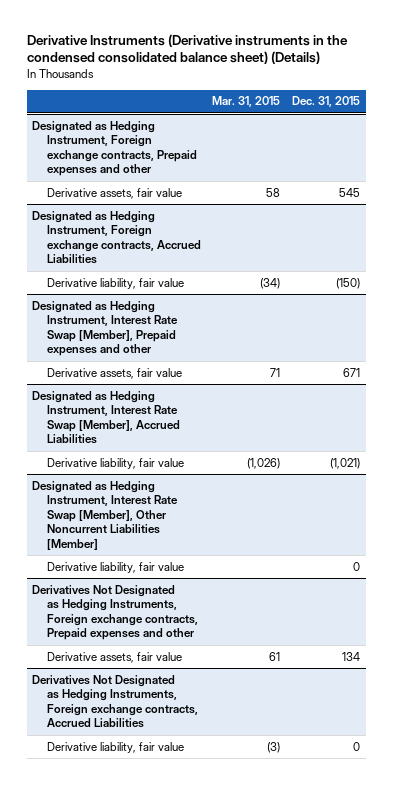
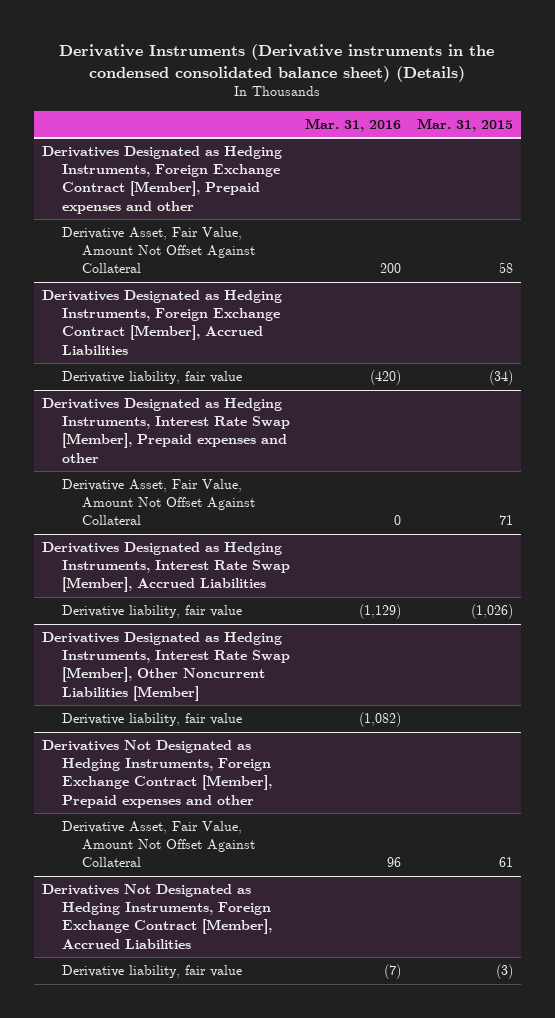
[292,96,361,108] Dec. 31, 2015 -> none
none -> [305,117,402,132] Mar. 31, 2016
[32,120,197,177] Designated as Hedging Instrument, Foreign exchange contracts, Prepaid expenses and other -> [41,146,282,214] Derivatives Designated as Hedging Instruments, Foreign Exchange Contract [Member], Prepaid expenses and other
[46,187,182,199] Derivative assets, fair value -> [61,227,255,274] Derivative Asset, Fair Value, Amount Not Offset Against Collateral
[32,210,201,265] Designated as Hedging Instrument, Foreign exchange contracts, Accrued Liabilities -> [41,290,282,355] Derivatives Designated as Hedging Instruments, Foreign Exchange Contract [Member], Accrued Liabilities
[32,300,178,357] Designated as Hedging Instrument, Interest Rate Swap [Member], Prepaid expenses and other -> [41,398,290,463] Derivatives Designated as Hedging Instruments, Interest Rate Swap [Member], Prepaid expenses and other
[46,367,182,379] Derivative assets, fair value -> [61,479,255,526] Derivative Asset, Fair Value, Amount Not Offset Against Collateral
[32,390,180,445] Designated as Hedging Instrument, Interest Rate Swap [Member], Accrued Liabilities -> [41,542,290,593] Derivatives Designated as Hedging Instruments, Interest Rate Swap [Member], Accrued Liabilities
[32,480,178,550] Designated as Hedging Instrument, Interest Rate Swap [Member], Other Noncurrent Liabilities [Member] -> [41,632,290,701] Derivatives Designated as Hedging Instruments, Interest Rate Swap [Member], Other Noncurrent Liabilities [Member]
[32,584,198,641] Derivatives Not Designated as Hedging Instruments, Foreign exchange contracts, Prepaid expenses and other -> [41,740,272,808] Derivatives Not Designated as Hedging Instruments, Foreign Exchange Contract [Member], Prepaid expenses and other
[46,651,182,663] Derivative assets, fair value -> [61,821,255,868] Derivative Asset, Fair Value, Amount Not Offset Against Collateral
[32,674,198,729] Derivatives Not Designated as Hedging Instruments, Foreign exchange contracts, Accrued Liabilities -> [41,884,272,949] Derivatives Not Designated as Hedging Instruments, Foreign Exchange Contract [Member], Accrued Liabilities

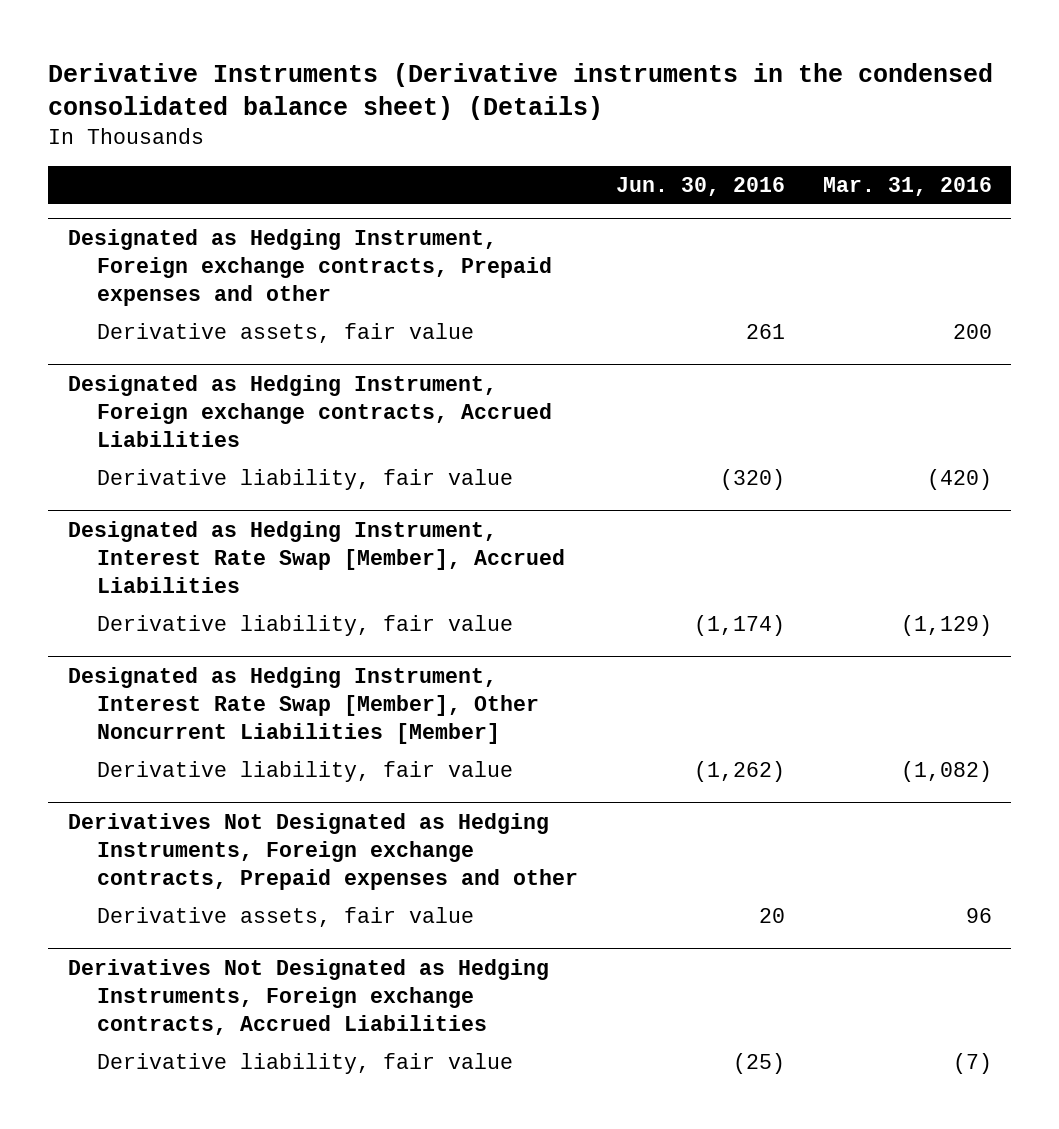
[416,117,513,132] Mar. 31, 2015 -> none
none -> [615,177,785,197] Jun. 30, 2016
[41,146,282,214] Derivatives Designated as Hedging Instruments, Foreign Exchange Contract [Member], Prepaid expenses and other -> [67,229,552,306] Designated as Hedging Instrument, Foreign exchange contracts, Prepaid expenses and other
[61,227,255,274] Derivative Asset, Fair Value, Amount Not Offset Against Collateral -> [96,323,474,344] Derivative assets, fair value
[41,290,282,355] Derivatives Designated as Hedging Instruments, Foreign Exchange Contract [Member], Accrued Liabilities -> [67,375,552,447] Designated as Hedging Instrument, Foreign exchange contracts, Accrued Liabilities
[41,398,290,463] Derivatives Designated as Hedging Instruments, Interest Rate Swap [Member], Prepaid expenses and other -> none
[61,479,255,526] Derivative Asset, Fair Value, Amount Not Offset Against Collateral -> none
[41,542,290,593] Derivatives Designated as Hedging Instruments, Interest Rate Swap [Member], Accrued Liabilities -> [67,521,565,593] Designated as Hedging Instrument, Interest Rate Swap [Member], Accrued Liabilities
[41,632,290,701] Derivatives Designated as Hedging Instruments, Interest Rate Swap [Member], Other Noncurrent Liabilities [Member] -> [67,667,539,744] Designated as Hedging Instrument, Interest Rate Swap [Member], Other Noncurrent Liabilities [Member]
[41,740,272,808] Derivatives Not Designated as Hedging Instruments, Foreign Exchange Contract [Member], Prepaid expenses and other -> [67,813,578,890] Derivatives Not Designated as Hedging Instruments, Foreign exchange contracts, Prepaid expenses and other
[61,821,255,868] Derivative Asset, Fair Value, Amount Not Offset Against Collateral -> [96,907,474,928] Derivative assets, fair value
[41,884,272,949] Derivatives Not Designated as Hedging Instruments, Foreign Exchange Contract [Member], Accrued Liabilities -> [67,959,549,1035] Derivatives Not Designated as Hedging Instruments, Foreign exchange contracts, Accrued Liabilities

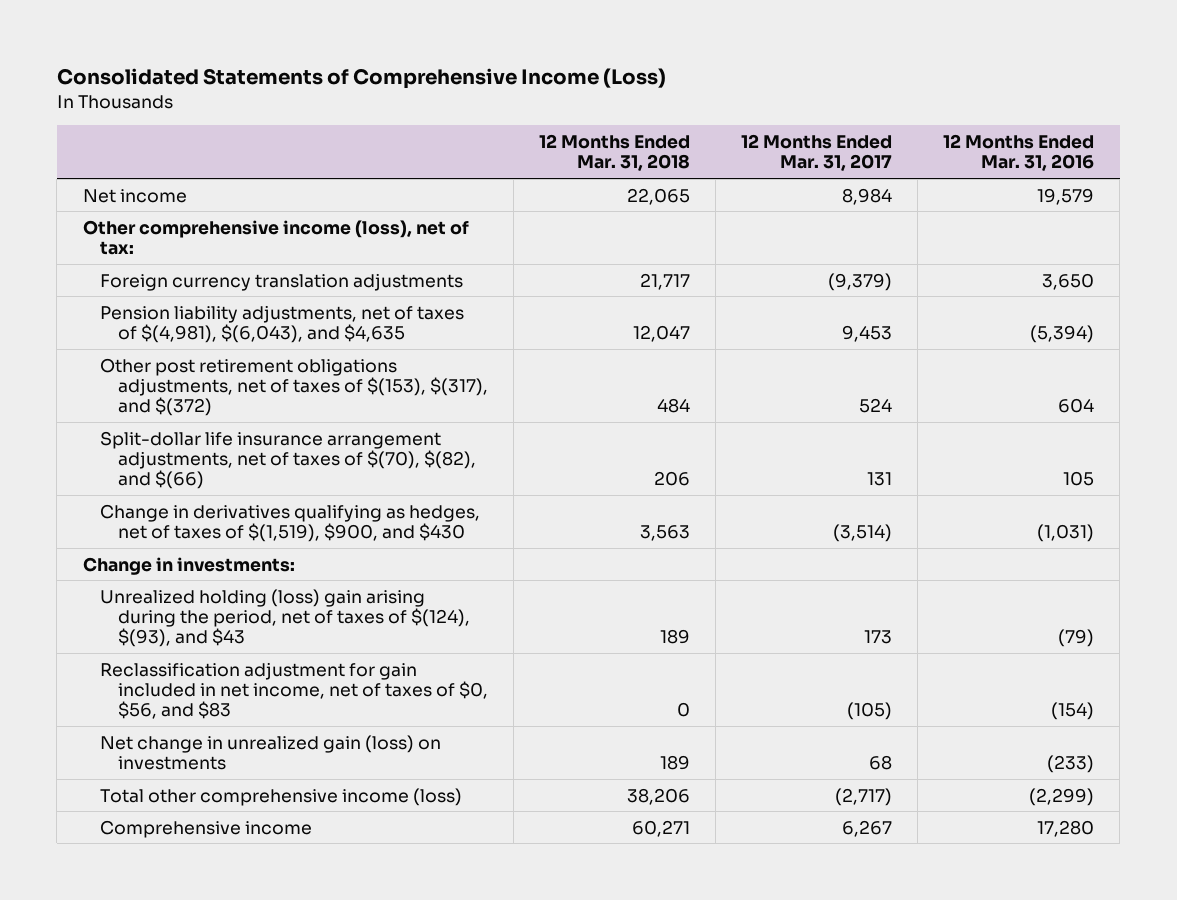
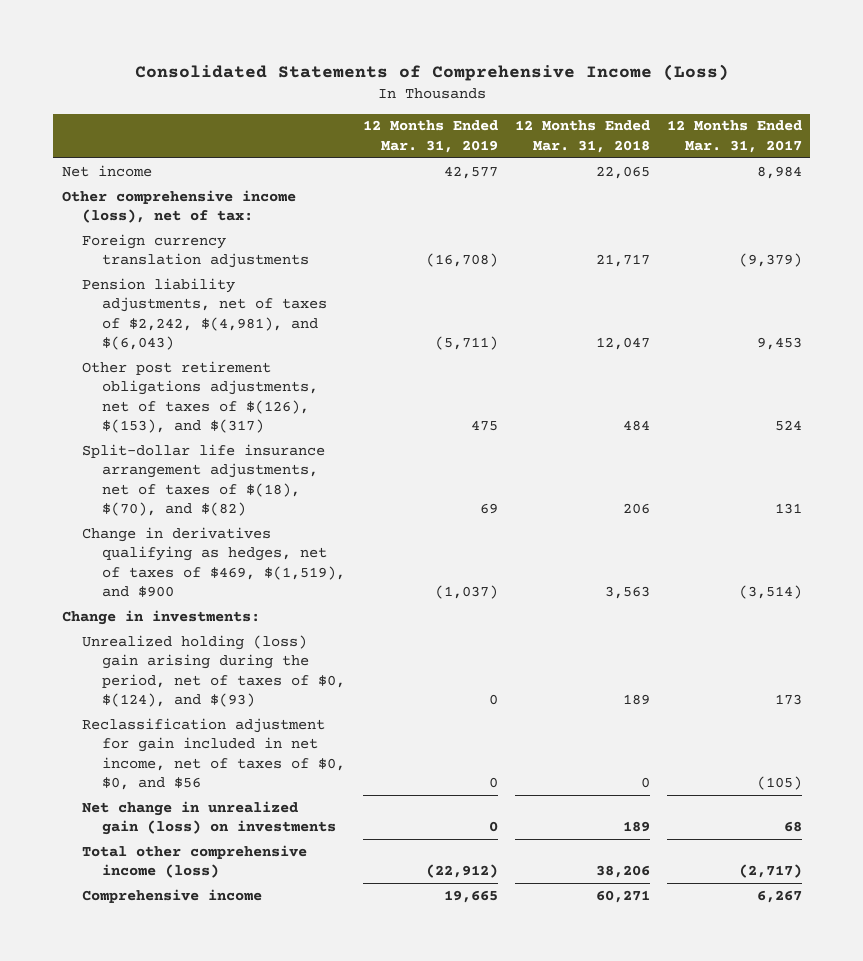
[943,133,1095,172] 12 Months Ended Mar. 31, 2016 -> none
none -> [362,120,498,153] 12 Months Ended Mar. 31, 2019
[100,304,465,343] Pension liability adjustments, net of taxes of $(4,981), $(6,043), and $4,635 -> [81,277,328,350] Pension liability adjustments, net of taxes of $2,242, $(4,981), and $(6,043)
[100,357,488,417] Other post retirement obligations adjustments, net of taxes of $(153), $(317), and $(372) -> [81,360,319,433] Other post retirement obligations adjustments, net of taxes of $(126), $(153), and $(317)
[100,430,476,490] Split-dollar life insurance arrangement adjustments, net of taxes of $(70), $(82), and $(66) -> [81,443,325,516] Split-dollar life insurance arrangement adjustments, net of taxes of $(18), $(70), and $(82)
[100,503,481,542] Change in derivatives qualifying as hedges, net of taxes of $(1,519), $900, and $430 -> [81,526,346,597] Change in derivatives qualifying as hedges, net of taxes of $469, $(1,519), and $900
[100,588,470,648] Unrealized holding (loss) gain arising during the period, net of taxes of $(124), $(93), and $43 -> [81,634,346,707] Unrealized holding (loss) gain arising during the period, net of taxes of $0, $(124), and $(93)
[100,661,488,720] Reclassification adjustment for gain included in net income, net of taxes of $0, $56, and $83 -> [81,717,346,790] Reclassification adjustment for gain included in net income, net of taxes of $0, $0, and $56

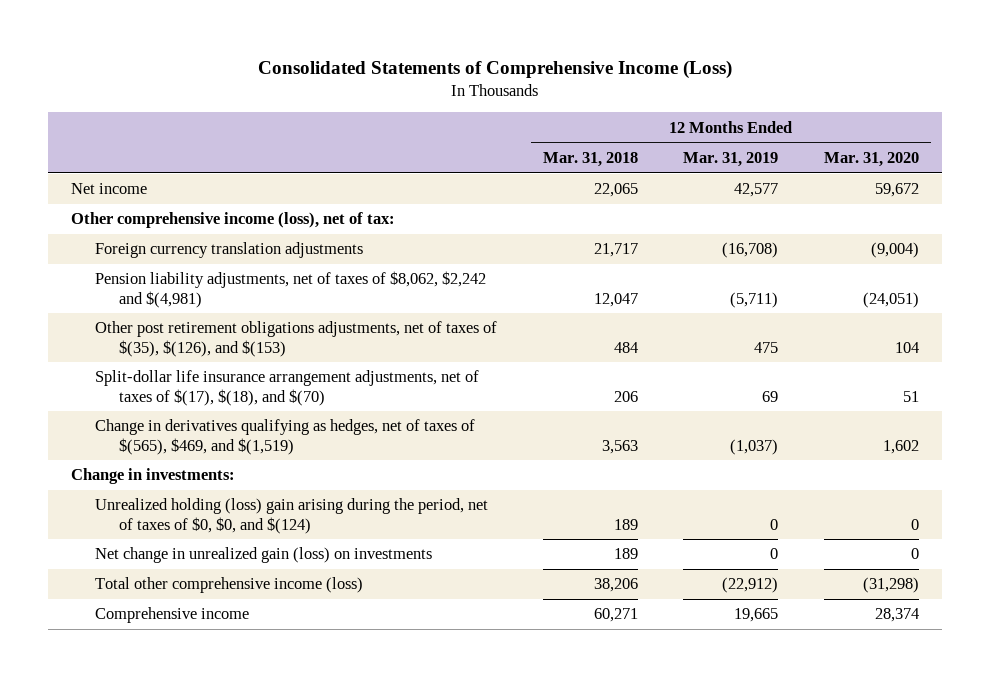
[666,120,802,153] 12 Months Ended Mar. 31, 2017 -> none
none -> [824,152,920,168] Mar. 31, 2020
[81,277,328,350] Pension liability adjustments, net of taxes of $2,242, $(4,981), and $(6,043) -> [95,271,487,308] Pension liability adjustments, net of taxes of $8,062, $2,242 and $(4,981)
[81,360,319,433] Other post retirement obligations adjustments, net of taxes of $(126), $(153), and $(317) -> [95,321,498,357] Other post retirement obligations adjustments, net of taxes of $(35), $(126), and $(153)
[81,443,325,516] Split-dollar life insurance arrangement adjustments, net of taxes of $(18), $(70), and $(82) -> [95,370,480,406] Split-dollar life insurance arrangement adjustments, net of taxes of $(17), $(18), and $(70)
[81,526,346,597] Change in derivatives qualifying as hedges, net of taxes of $469, $(1,519), and $900 -> [95,419,476,455] Change in derivatives qualifying as hedges, net of taxes of $(565), $469, and $(1,519)
[81,717,346,790] Reclassification adjustment for gain included in net income, net of taxes of $0, $0, and $56 -> none
[81,634,346,707] Unrealized holding (loss) gain arising during the period, net of taxes of $0, $(124), and $(93) -> [95,498,489,534] Unrealized holding (loss) gain arising during the period, net of taxes of $0, $0, and $(124)

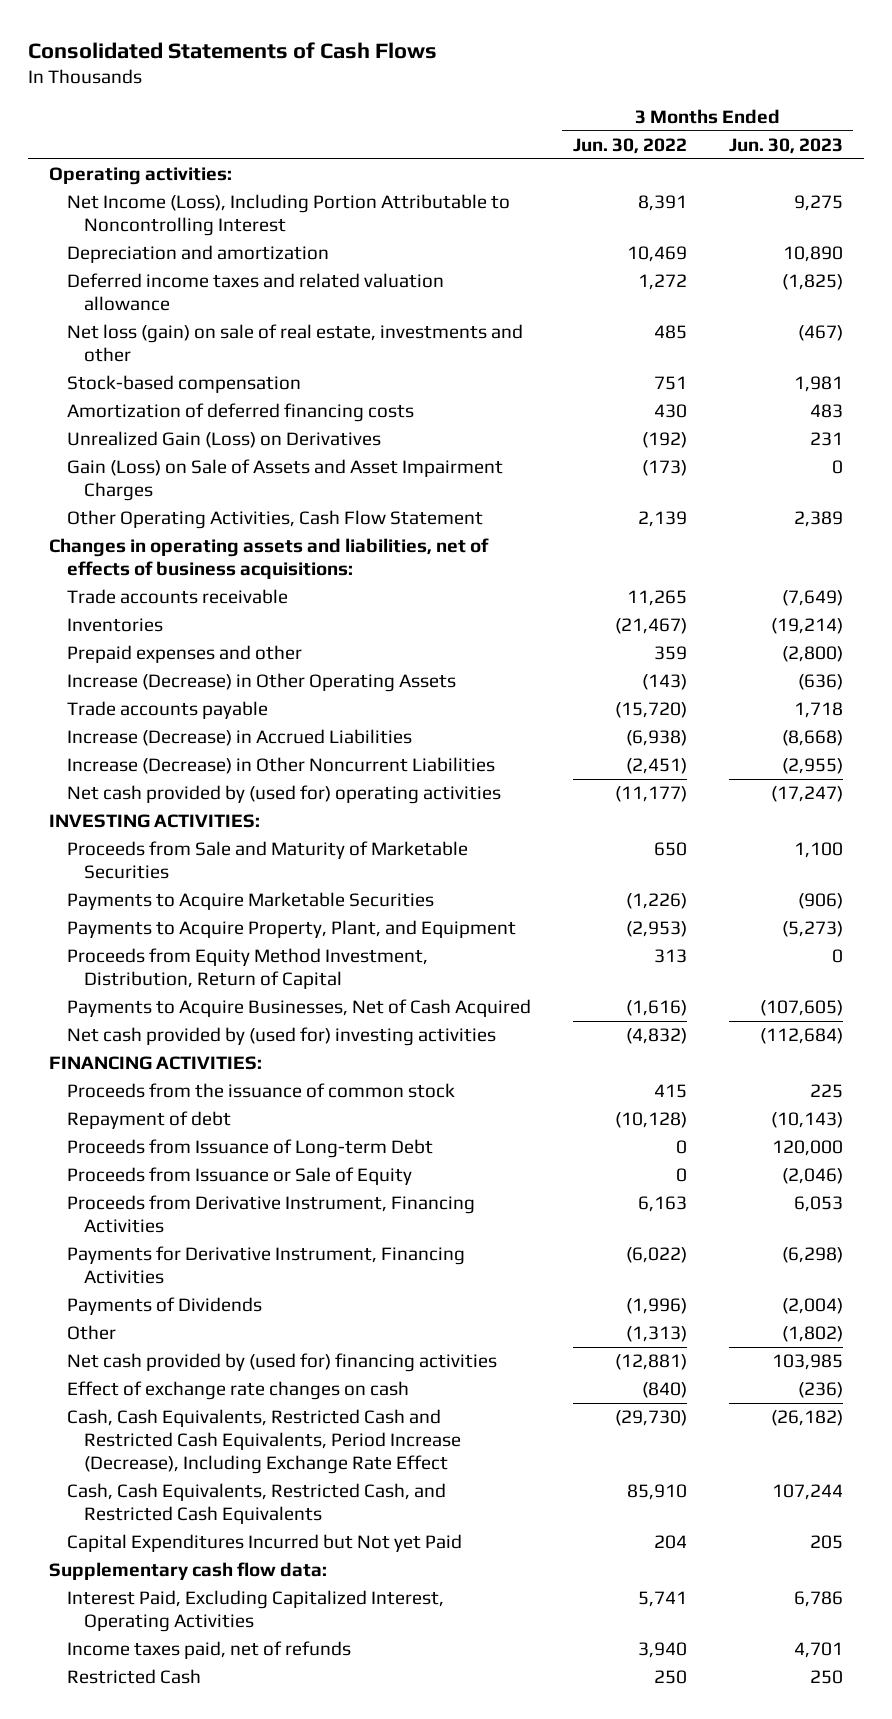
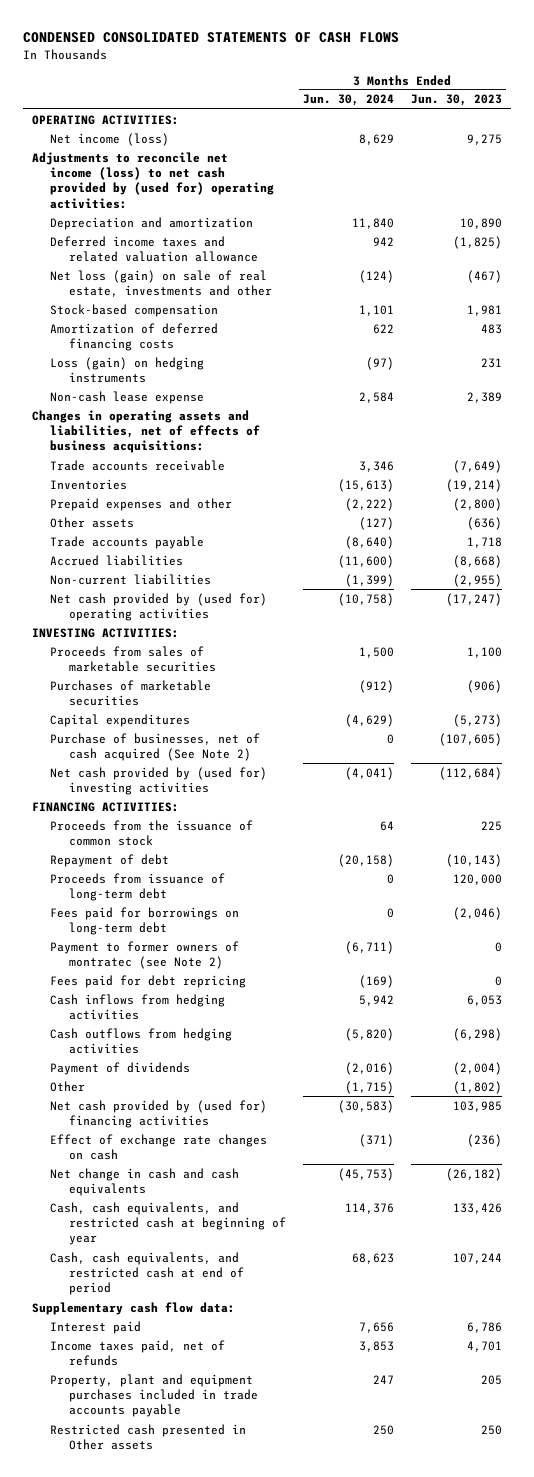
[28,41,438,59] Consolidated Statements of Cash Flows -> [22,31,399,43] CONDENSED CONSOLIDATED STATEMENTS OF CASH FLOWS
[572,137,687,154] Jun. 30, 2022 -> none
none -> [302,94,394,107] Jun. 30, 2024
[49,167,233,186] Operating activities: -> [31,114,179,125] OPERATING ACTIVITIES:
[66,194,510,236] Net Income (Loss), Including Portion Attributable to Noncontrolling Interest -> [50,132,170,146] Net income (loss)
none -> [31,151,275,209] Adjustments to reconcile net income (loss) to net cash provided by (used for) operating activities:
[66,459,503,501] Gain (Loss) on Sale of Assets and Asset Impairment Charges -> none
[66,431,381,449] Unrealized Gain (Loss) on Derivatives -> [50,356,205,384] Loss (gain) on hedging instruments
[66,510,483,530] Other Operating Activities, Cash Flow Statement -> [50,390,205,404] Non-cash lease expense
[66,673,456,693] Increase (Decrease) in Other Operating Assets -> [50,516,135,528] Other assets
[66,729,412,747] Increase (Decrease) in Accrued Liabilities -> [50,554,184,566] Accrued liabilities
[66,757,495,775] Increase (Decrease) in Other Noncurrent Liabilities -> [50,573,212,585] Non-current liabilities
[66,948,428,989] Proceeds from Equity Method Investment, Distribution, Return of Capital -> none
[66,841,468,879] Proceeds from Sale and Maturity of Marketable Securities -> [50,645,216,673] Proceeds from sales of marketable securities
[66,892,434,911] Payments to Acquire Marketable Securities -> [50,679,212,707] Purchases of marketable securities
[66,920,516,939] Payments to Acquire Property, Plant, and Equipment -> [50,713,191,727] Capital expenditures
[66,999,531,1018] Payments to Acquire Businesses, Net of Cash Acquired -> [50,732,261,762] Purchase of businesses, net of cash acquired (See Note 2)
[66,1139,433,1159] Proceeds from Issuance of Long-term Debt -> [50,872,226,902] Proceeds from issuance of long-term debt
[66,1167,412,1186] Proceeds from Issuance or Sale of Equity -> [50,906,240,936] Fees paid for borrowings on long-term debt
none -> [50,940,240,970] Payment to former owners of montratec (see Note 2)
none -> [50,974,247,988] Fees paid for debt repricing
[66,1195,475,1233] Proceeds from Derivative Instrument, Financing Activities -> [50,993,226,1021] Cash inflows from hedging activities
[66,1246,465,1284] Payments for Derivative Instrument, Financing Activities -> [50,1027,233,1055] Cash outflows from hedging activities
[66,1297,262,1316] Payments of Dividends -> [50,1061,191,1075] Payment of dividends
[66,1534,462,1553] Capital Expenditures Incurred but Not yet Paid -> none
[66,1409,462,1474] Cash, Cash Equivalents, Restricted Cash and Restricted Cash Equivalents, Period Increase (Decrease), Including Exchange Rate Effect -> [50,1167,240,1197] Net change in cash and cash equivalents
[66,1483,446,1524] Cash, Cash Equivalents, Restricted Cash, and Restricted Cash Equivalents -> [50,1201,286,1246] Cash, cash equivalents, and restricted cash at beginning of year
[771,1484,843,1501] 107,244 -> [452,1202,502,1214] 133,426
none -> [50,1251,244,1296] Cash, cash equivalents, and restricted cash at end of period
[66,1590,444,1632] Interest Paid, Excluding Capitalized Interest, Operating Activities -> [50,1320,142,1334] Interest paid
none -> [50,1373,258,1418] Property, plant and equipment purchases included in trade accounts payable
[66,1669,201,1685] Restricted Cash -> [50,1423,247,1451] Restricted cash presented in Other assets

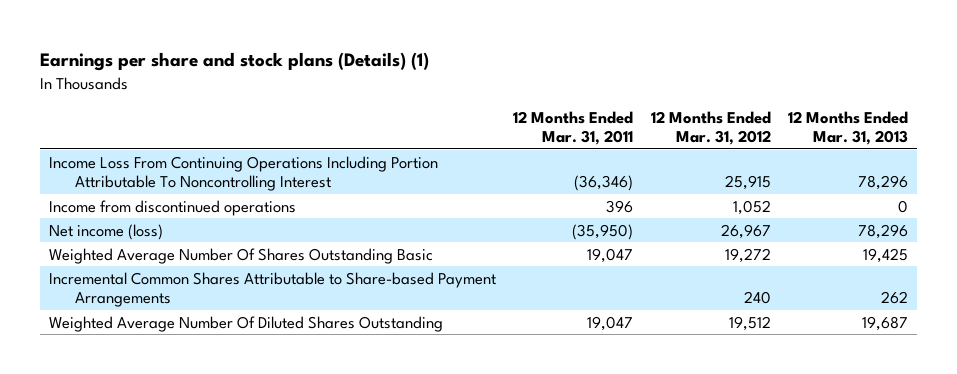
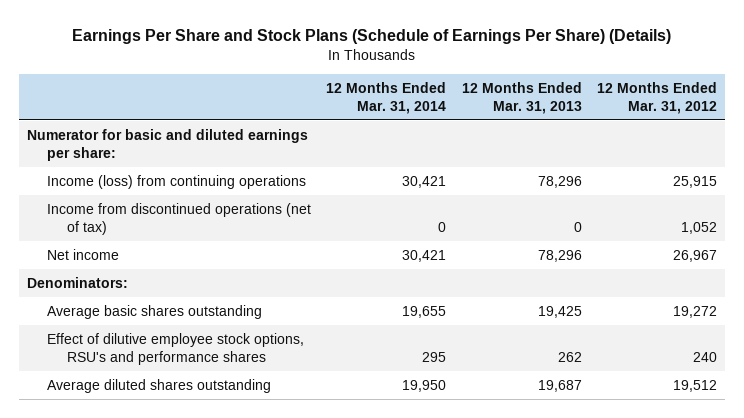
[40,52,430,72] Earnings per share and stock plans (Details) (1) -> [71,28,671,44] Earnings Per Share and Stock Plans (Schedule of Earnings Per Share) (Details)
[513,110,634,146] 12 Months Ended Mar. 31, 2011 -> none
none -> [326,81,447,114] 12 Months Ended Mar. 31, 2014
none -> [26,128,308,161] Numerator for basic and diluted earnings per share:
[49,155,439,191] Income Loss From Continuing Operations Including Portion Attributable To Noncontrolling Interest -> [46,174,306,189] Income (loss) from continuing operations
[49,199,297,216] Income from discontinued operations -> [46,202,311,235] Income from discontinued operations (net of tax)
[49,223,164,240] Net income (loss) -> [46,248,119,260] Net income
none -> [26,276,128,288] Denominators:
[49,247,434,264] Weighted Average Number Of Shares Outstanding Basic -> [46,304,262,319] Average basic shares outstanding
[49,271,497,307] Incremental Common Shares Attributable to Share-based Payment Arrangements -> [46,332,304,365] Effect of dilutive employee stock options, RSU's and performance shares
[49,315,444,332] Weighted Average Number Of Diluted Shares Outstanding -> [46,378,271,393] Average diluted shares outstanding

